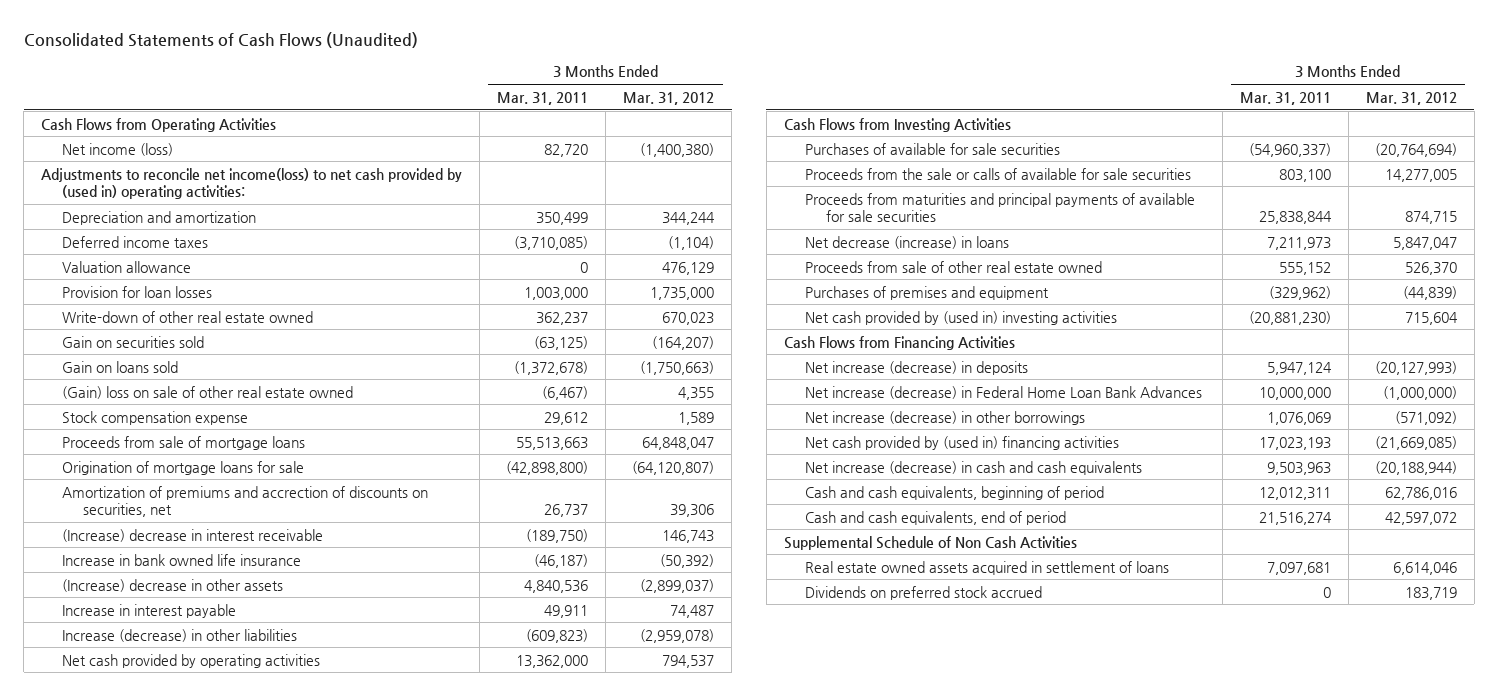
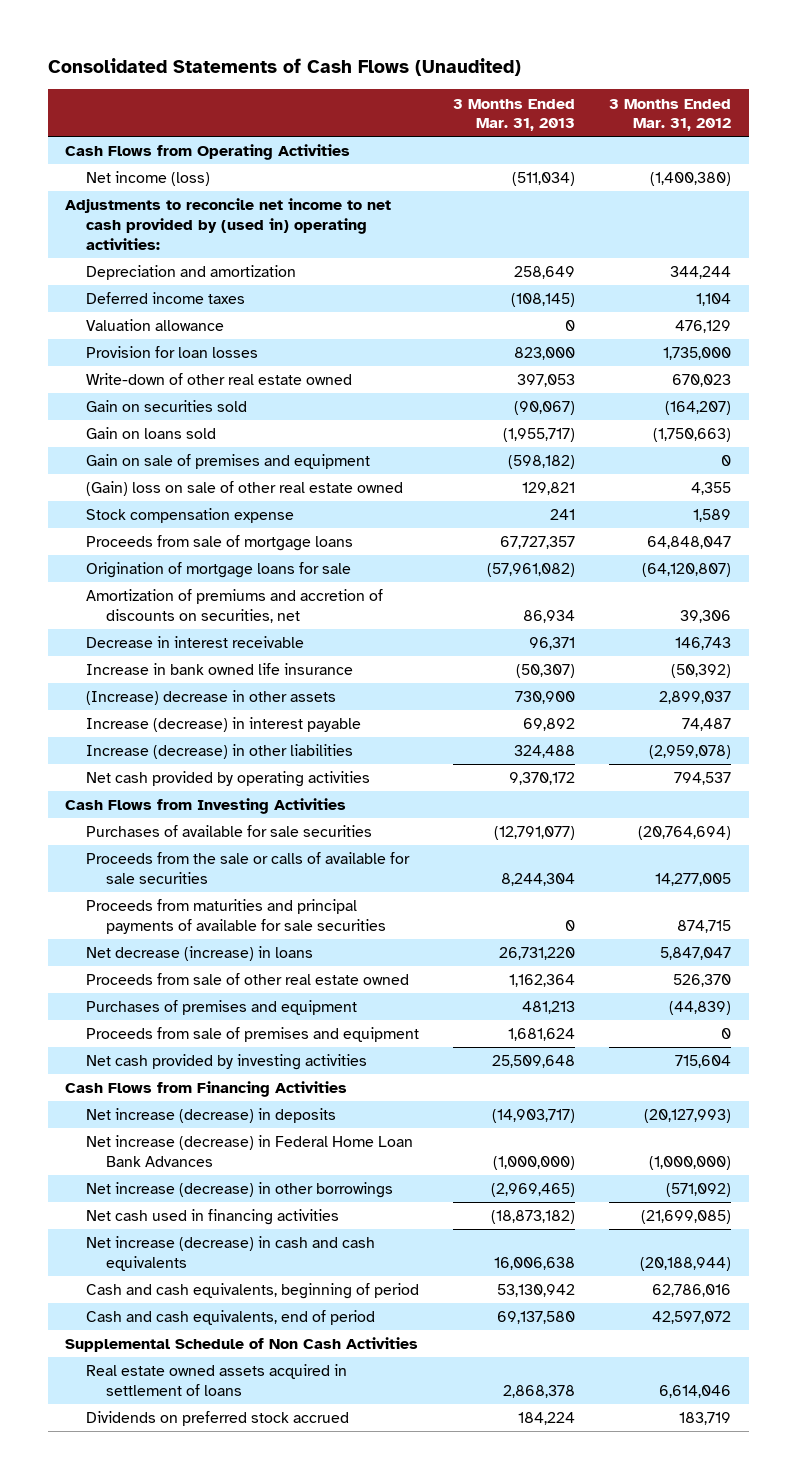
[497,91,589,105] Mar. 31, 2011 -> none
none -> [453,98,576,132] 3 Months Ended Mar. 31, 2013
[41,167,463,200] Adjustments to reconcile net income(loss) to net cash provided by (used in) operating activities: -> [65,198,392,250] Adjustments to reconcile net income to net cash provided by (used in) operating activities:
[668,235,715,250] (1,104) -> [696,293,732,307] 1,104
none -> [85,454,370,470] Gain on sale of premises and equipment
[62,485,429,518] Amortization of premiums and accrection of discounts on securities, net -> [85,589,383,623] Amortization of premiums and accretion of discounts on securities, net
[62,528,324,542] (Increase) decrease in interest receivable -> [85,636,304,649] Decrease in interest receivable
[640,578,715,593] (2,899,037) -> [659,691,732,705] 2,899,037
[62,603,237,618] Increase in interest payable -> [85,717,361,733] Increase (decrease) in interest payable
none -> [85,1027,419,1043] Proceeds from sale of premises and equipment
[804,310,1117,325] Net cash provided by (used in) investing activities -> [85,1054,367,1071] Net cash provided by investing activities
[804,435,1119,450] Net cash provided by (used in) financing activities -> [85,1209,339,1226] Net cash used in financing activities
[1374,435,1457,450] (21,669,085) -> [641,1210,732,1225] (21,699,085)

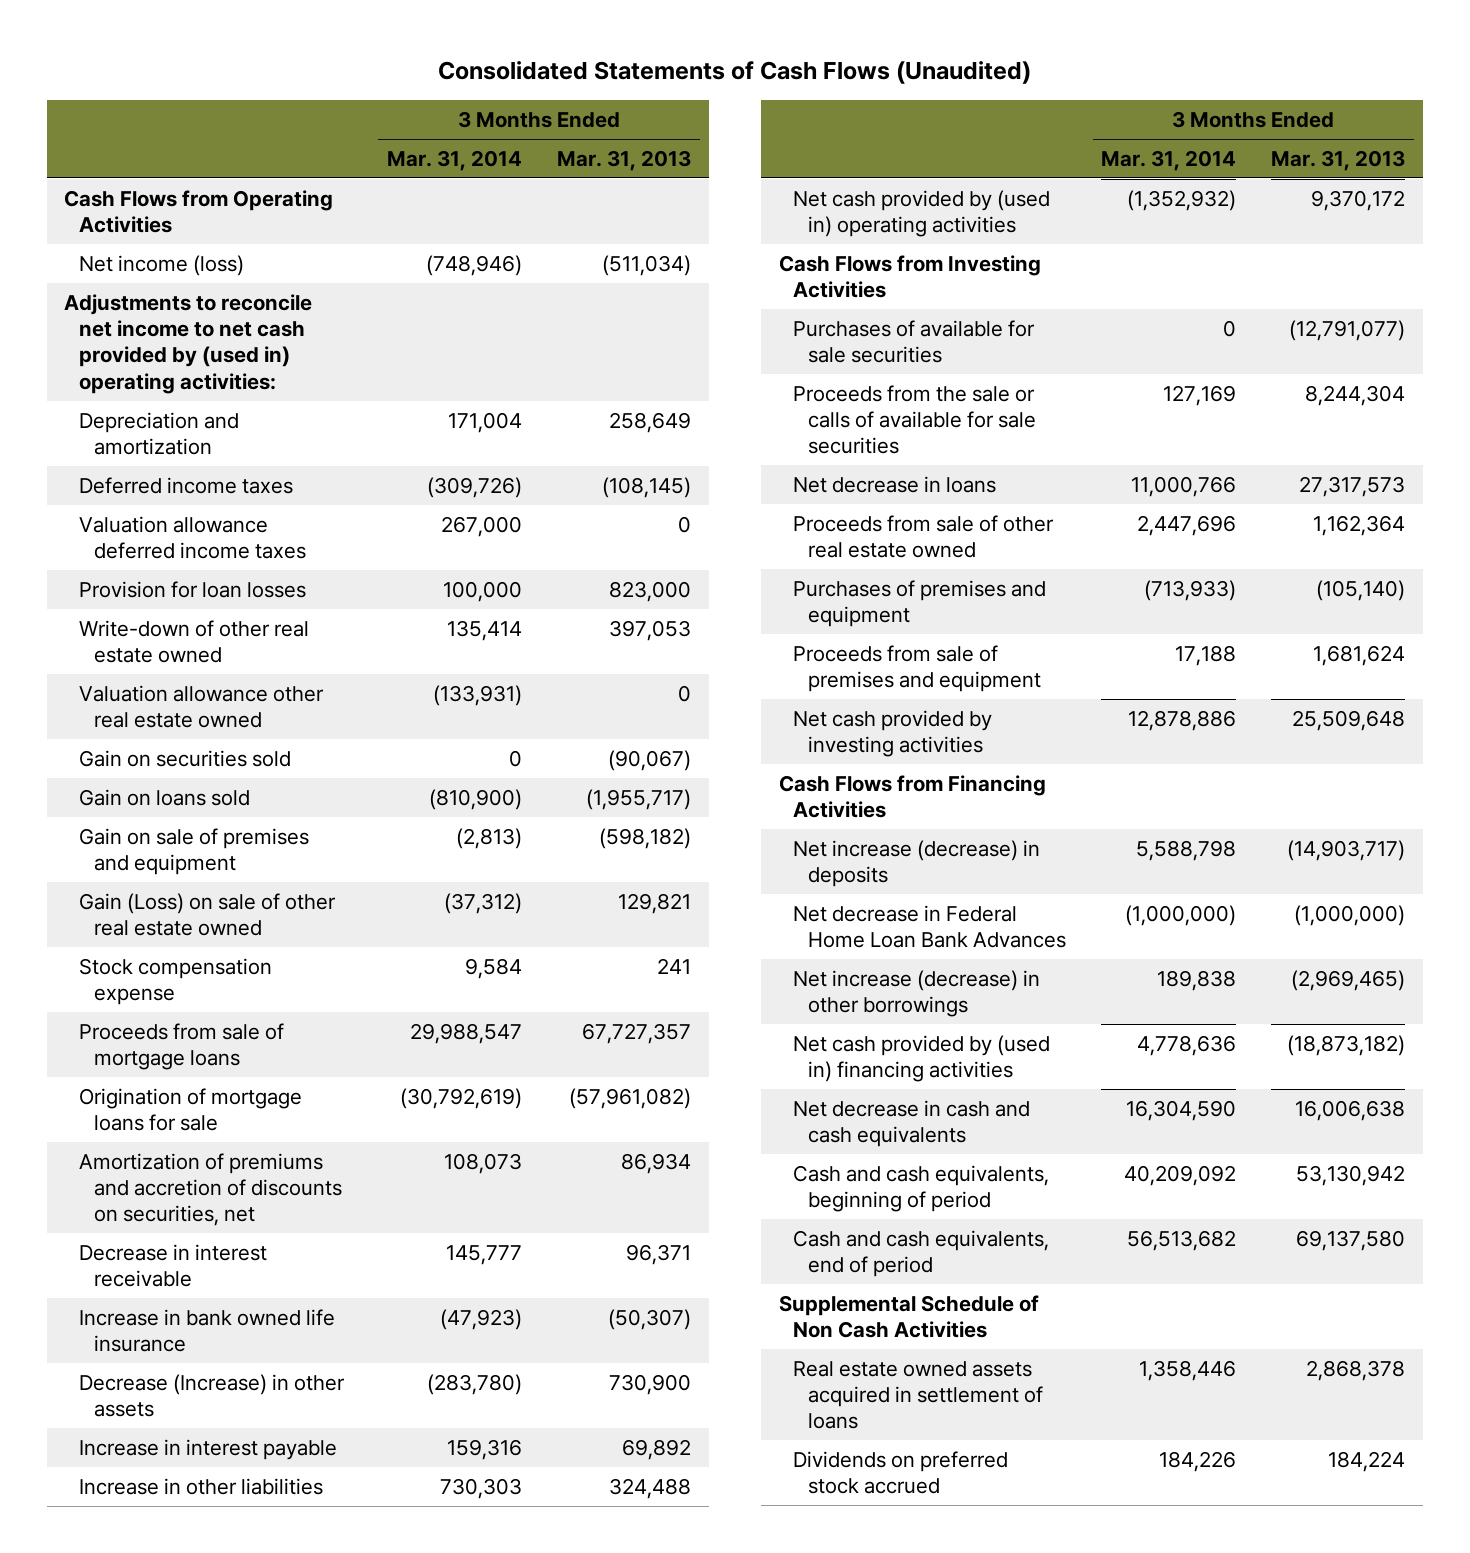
[609,98,732,132] 3 Months Ended Mar. 31, 2012 -> none
none -> [387,149,523,171] Mar. 31, 2014
[85,319,224,332] Valuation allowance -> [79,515,306,560] Valuation allowance deferred income taxes
none -> [79,684,325,729] Valuation allowance other real estate owned
[85,481,403,497] (Gain) loss on sale of other real estate owned -> [79,892,337,937] Gain (Loss) on sale of other real estate owned
[85,690,336,706] (Increase) decrease in other assets -> [79,1373,346,1418] Decrease (Increase) in other assets
[85,717,361,733] Increase (decrease) in interest payable -> [79,1438,338,1460] Increase in interest payable
[85,744,353,760] Increase (decrease) in other liabilities -> [79,1477,324,1495] Increase in other liabilities
[85,771,370,788] Net cash provided by operating activities -> [793,189,1051,238] Net cash provided by (used in) operating activities
[85,899,386,934] Proceeds from maturities and principal payments of available for sale securities -> none
[85,946,313,962] Net decrease (increase) in loans -> [793,475,997,493] Net decrease in loans
[499,947,576,961] 26,731,220 -> [1299,475,1406,497] 27,317,573
[522,1001,576,1015] 481,213 -> [1316,579,1406,601] (105,140)
[85,1135,413,1167] Net increase (decrease) in Federal Home Loan Bank Advances -> [793,904,1067,949] Net decrease in Federal Home Loan Bank Advances
[85,1209,339,1226] Net cash used in financing activities -> [793,1034,1051,1083] Net cash provided by (used in) financing activities
[85,1236,375,1271] Net increase (decrease) in cash and cash equivalents -> [793,1099,1031,1148] Net decrease in cash and cash equivalents

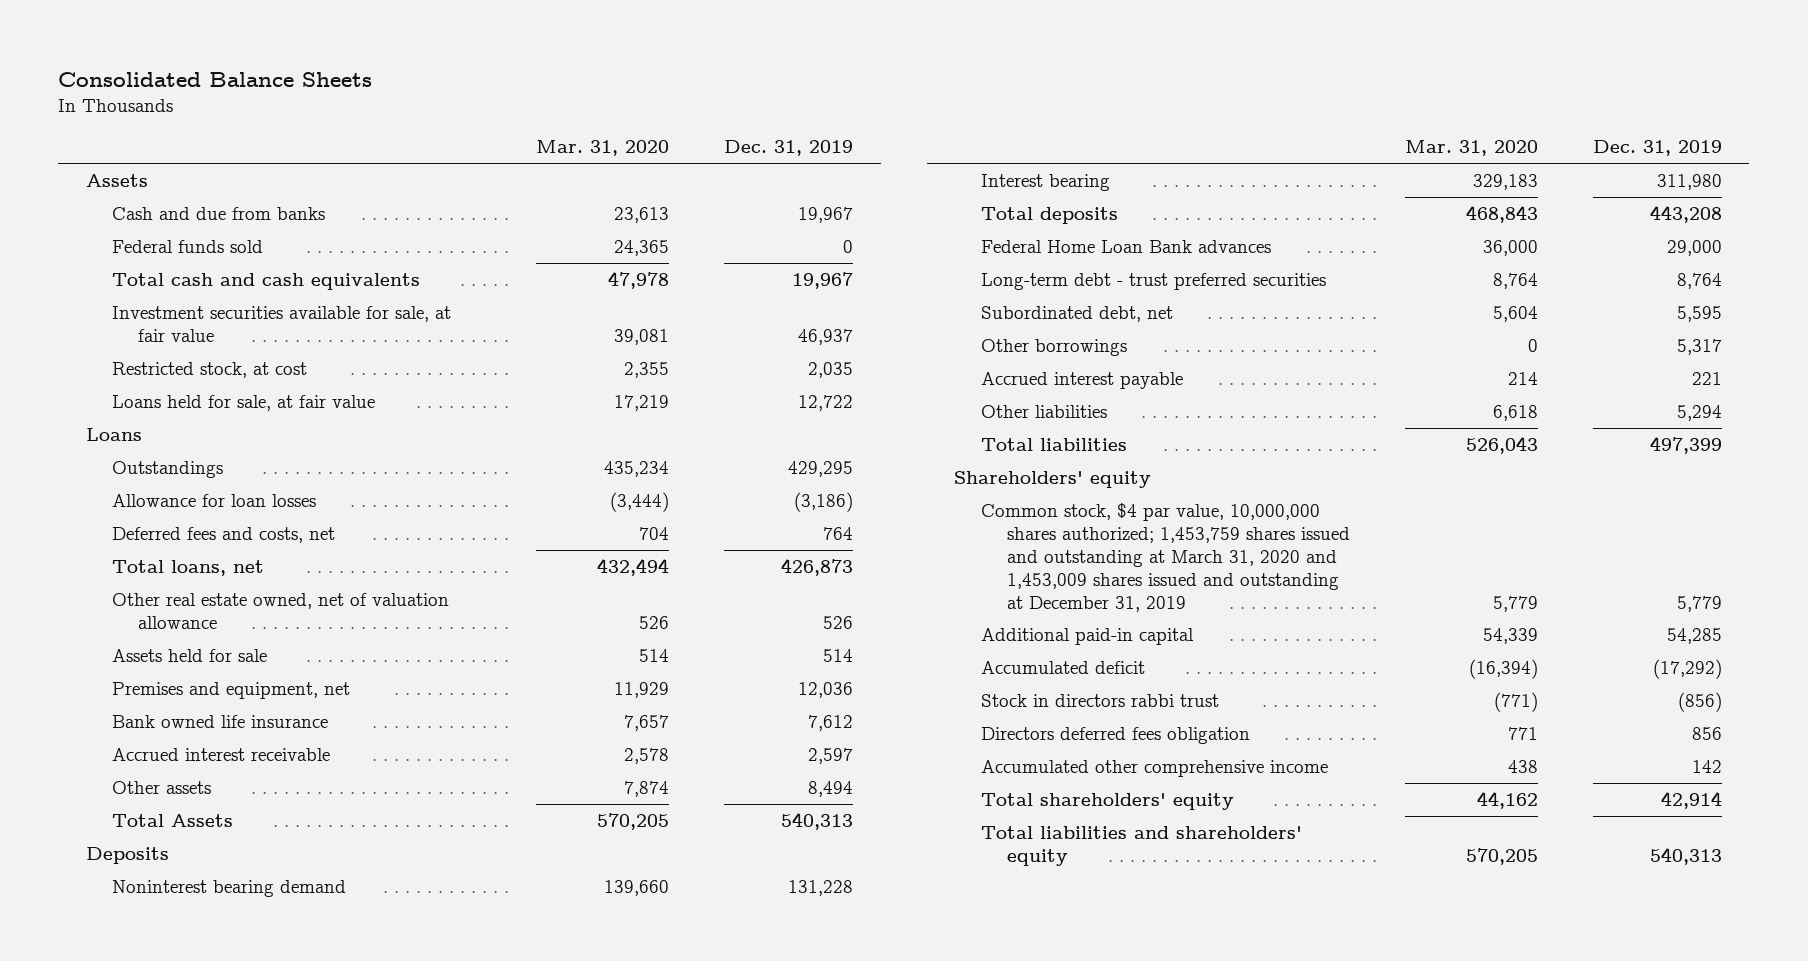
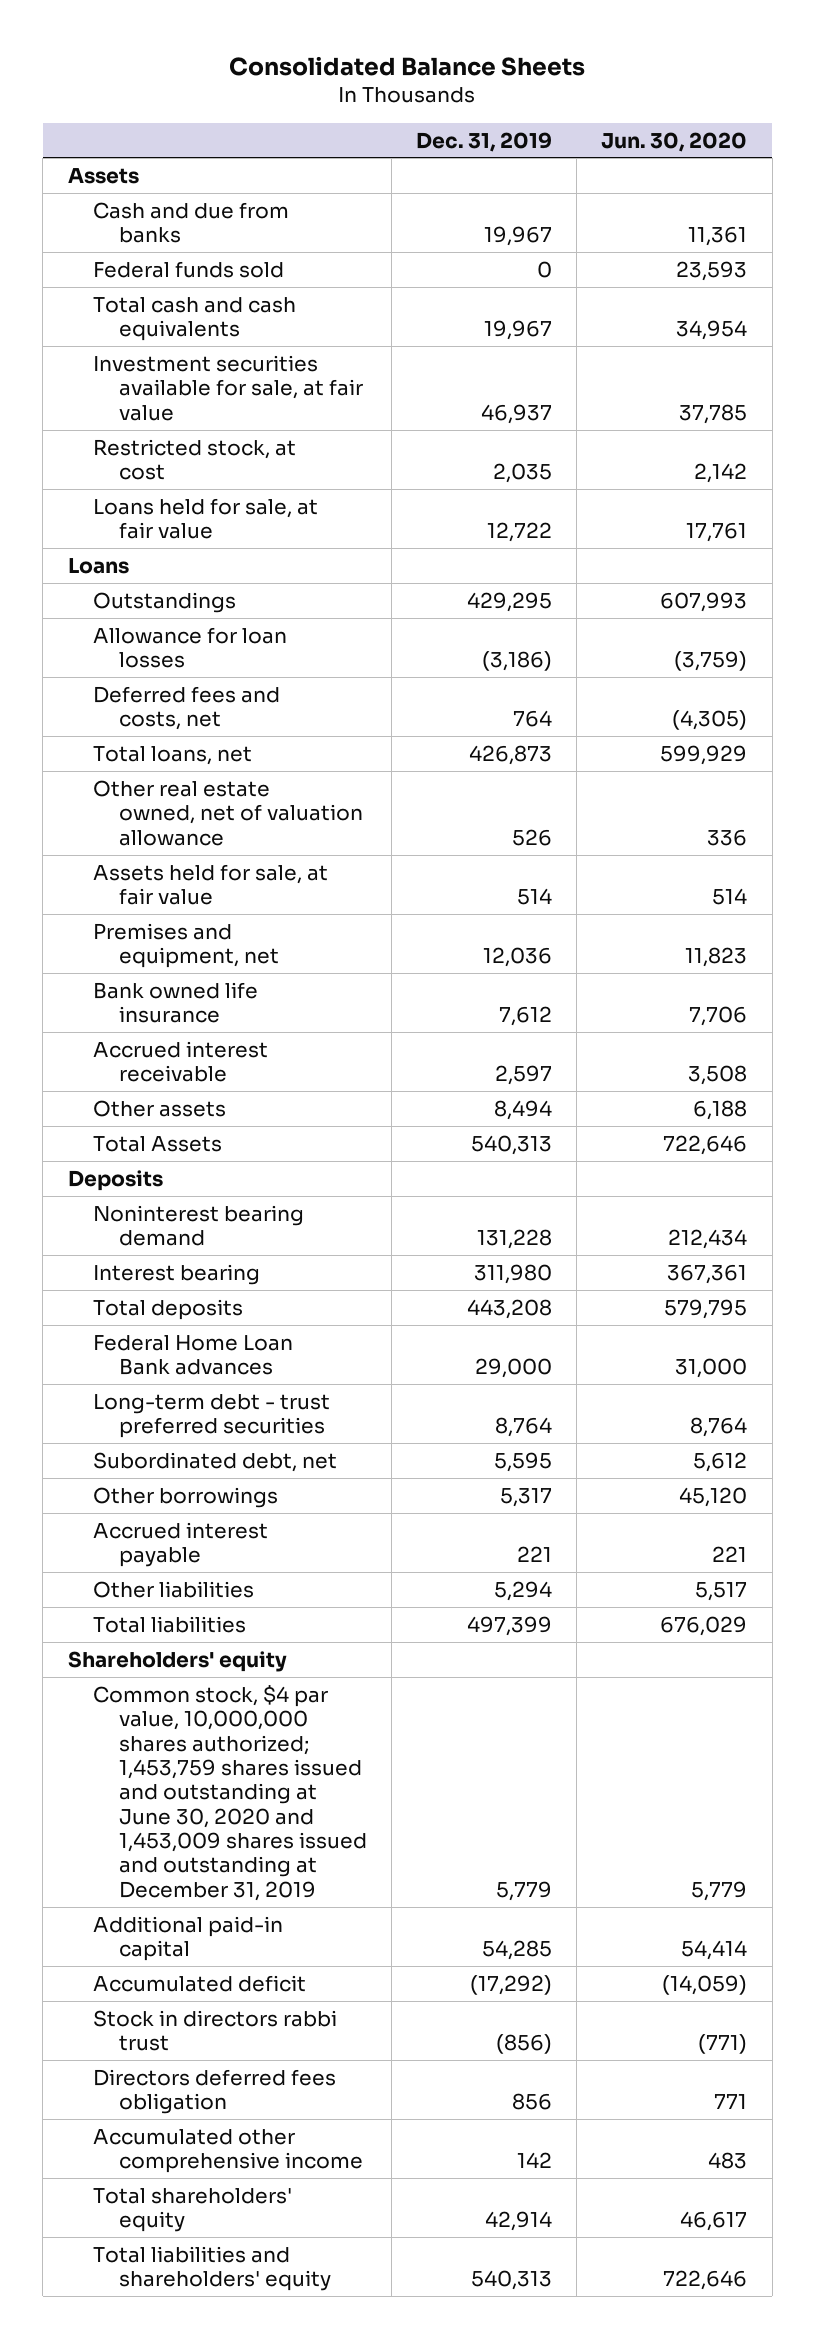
[536,140,670,157] Mar. 31, 2020 -> none
none -> [601,131,748,152] Jun. 30, 2020
[112,648,268,662] Assets held for sale -> [93,863,329,906] Assets held for sale, at fair value
[980,502,1350,612] Common stock, $4 par value, 10,000,000 shares authorized; 1,453,759 shares issued and outstanding at March 31, 2020 and 1,453,009 shares issued and outstanding at December 31, 2019 -> [93,1684,367,1901] Common stock, $4 par value, 10,000,000 shares authorized; 1,453,759 shares issued and outstanding at June 30, 2020 and 1,453,009 shares issued and outstanding at December 31, 2019

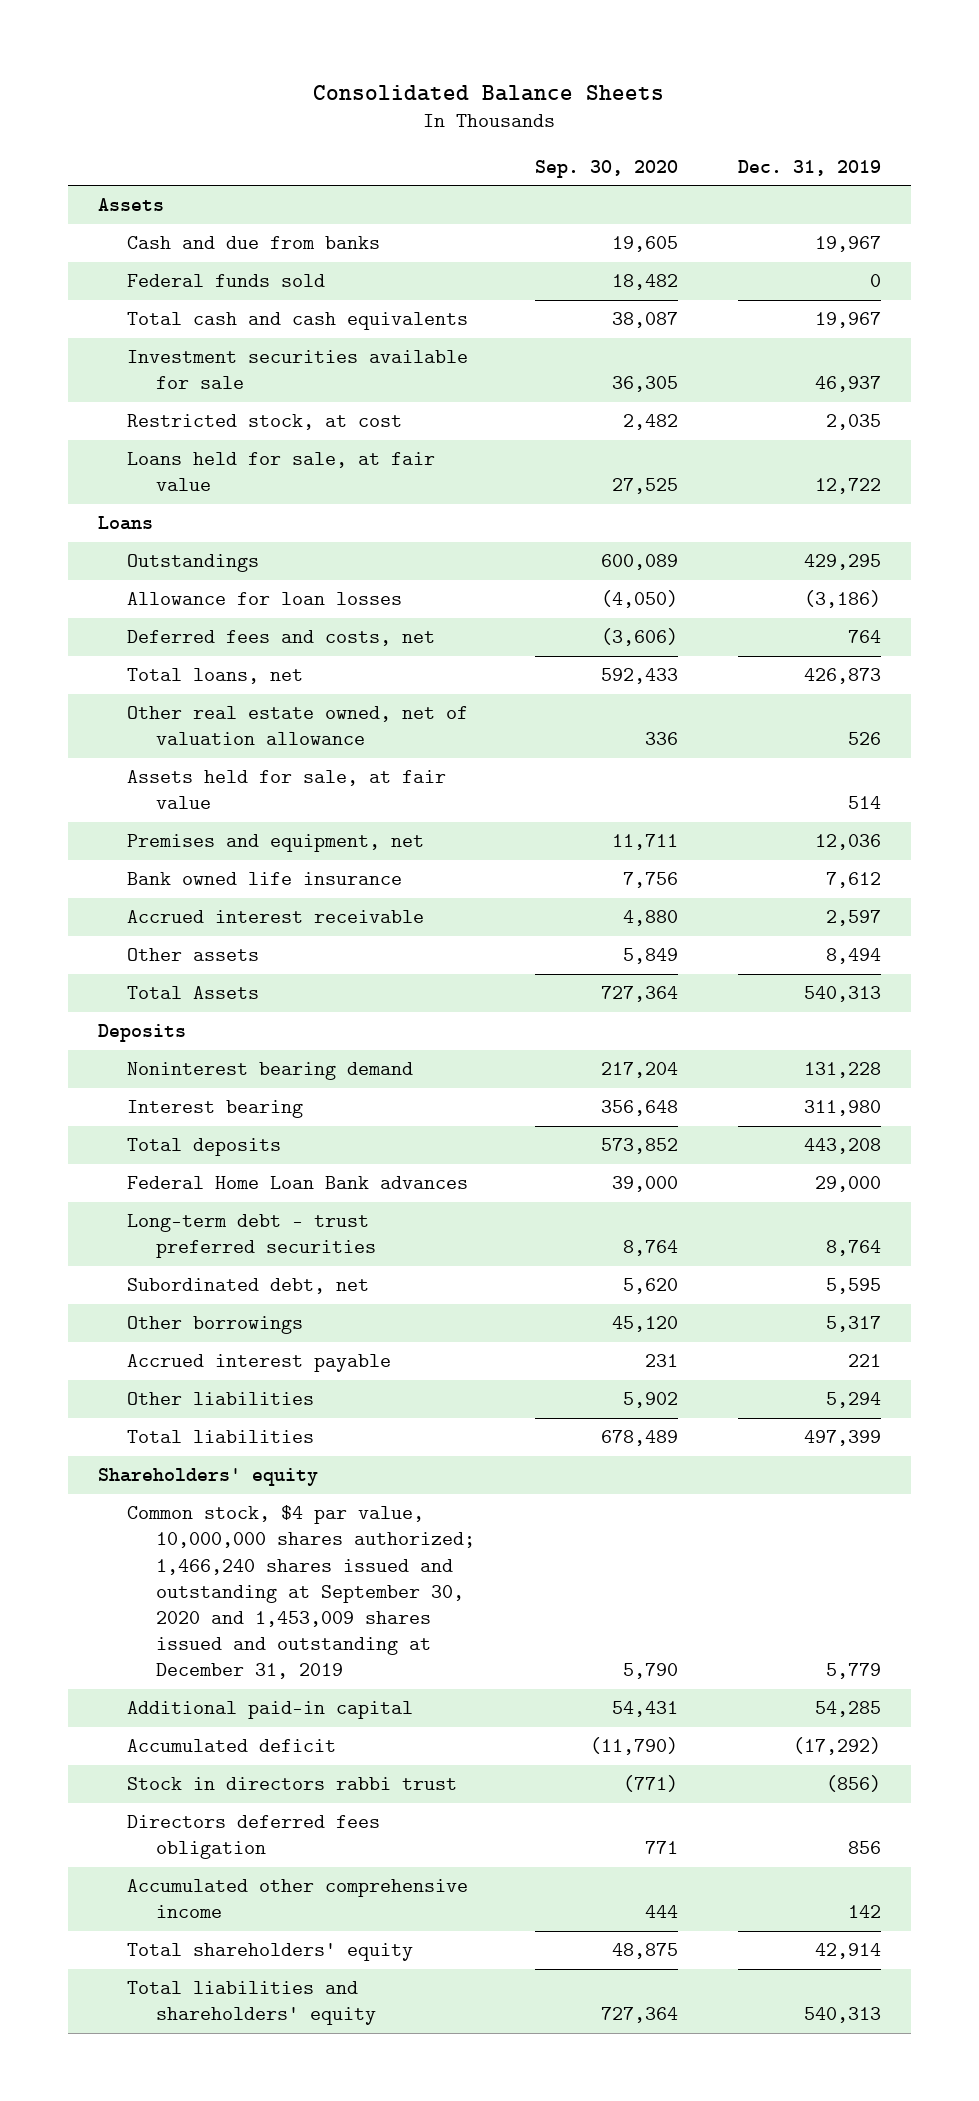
[601,131,748,152] Jun. 30, 2020 -> none
none -> [535,159,679,178] Sep. 30, 2020
[93,354,363,421] Investment securities available for sale, at fair value -> [127,350,469,390] Investment securities available for sale
[93,1684,367,1901] Common stock, $4 par value, 10,000,000 shares authorized; 1,453,759 shares issued and outstanding at June 30, 2020 and 1,453,009 shares issued and outstanding at December 31, 2019 -> [127,1505,476,1680] Common stock, $4 par value, 10,000,000 shares authorized; 1,466,240 shares issued and outstanding at September 30, 2020 and 1,453,009 shares issued and outstanding at December 31, 2019

